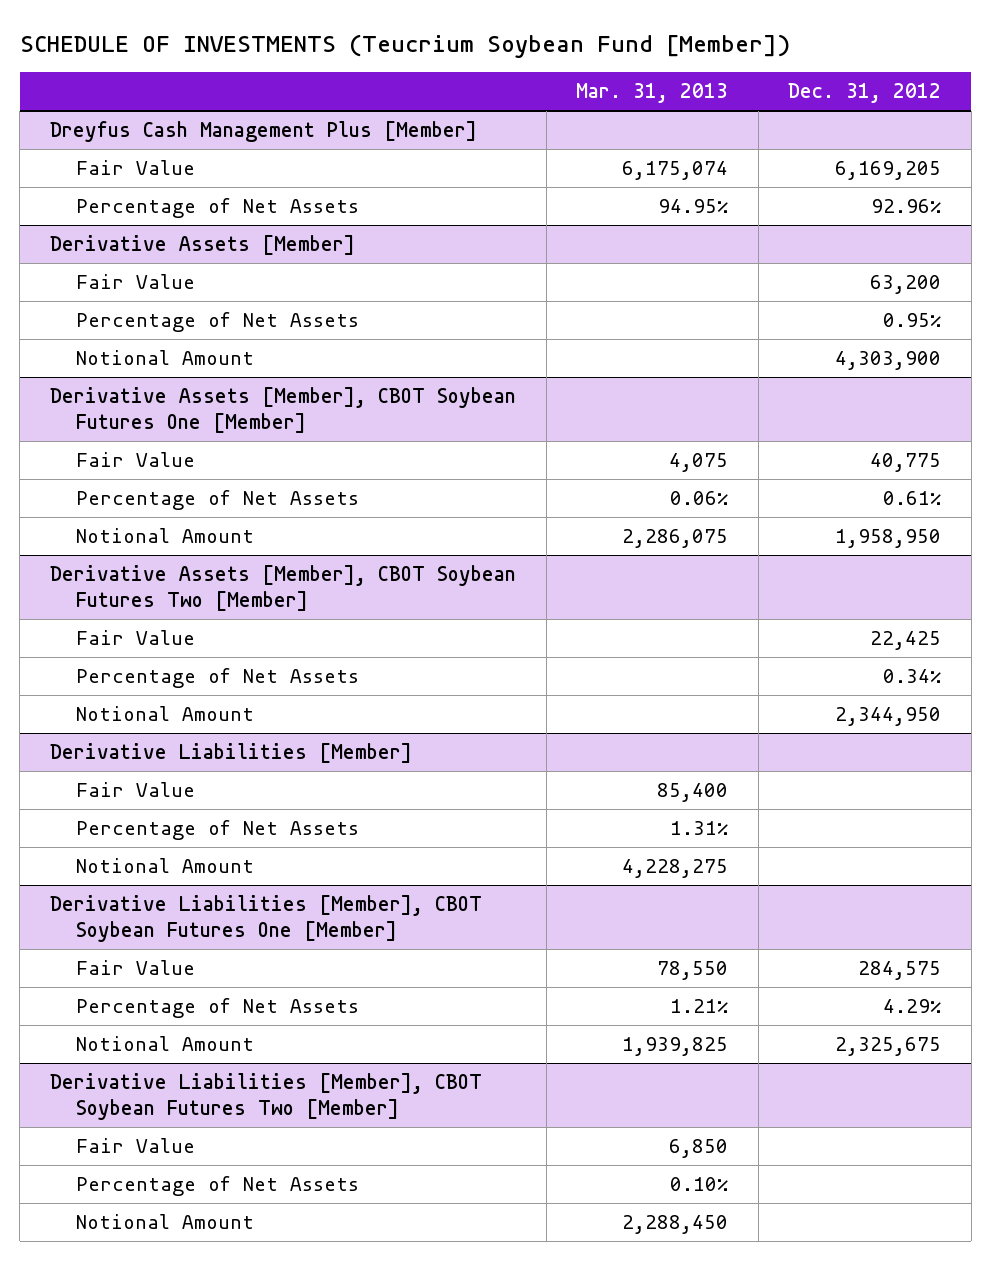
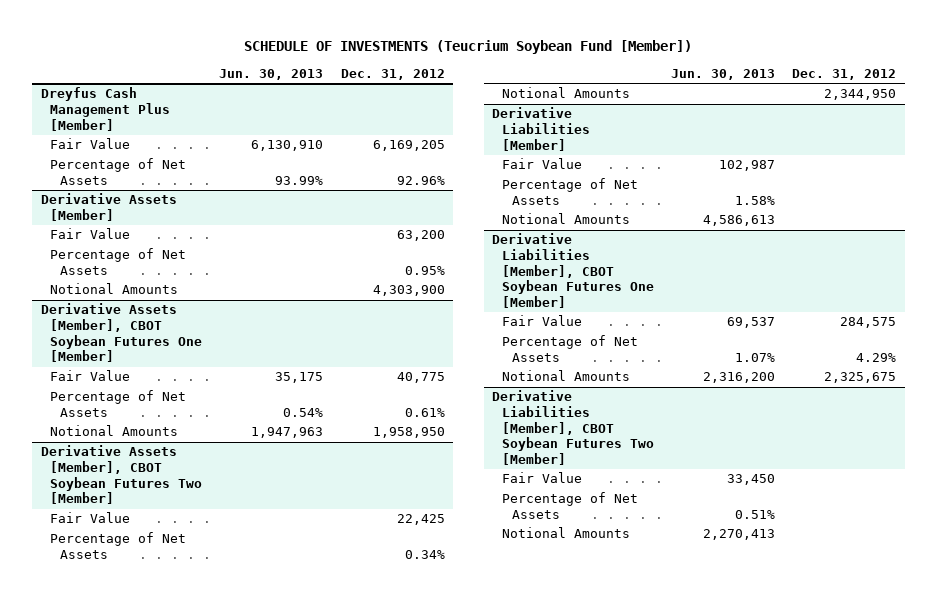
[576,83,729,104] Mar. 31, 2013 -> none
none -> [219,68,324,80] Jun. 30, 2013
[76,350,255,366] Notional Amount -> [50,283,179,295] Notional Amounts
[76,528,255,544] Notional Amount -> [50,425,179,437] Notional Amounts
[76,706,255,722] Notional Amount -> [502,87,631,99] Notional Amounts
[76,858,255,874] Notional Amount -> [502,213,631,225] Notional Amounts
[76,1036,255,1052] Notional Amount -> [502,370,631,382] Notional Amounts
[76,1214,255,1230] Notional Amount -> [502,527,631,539] Notional Amounts

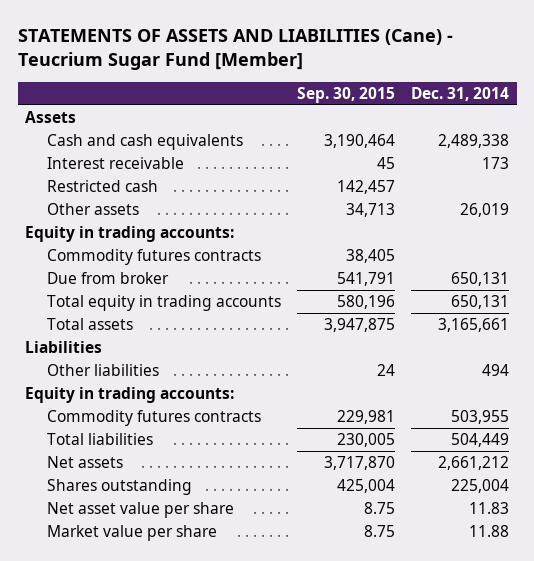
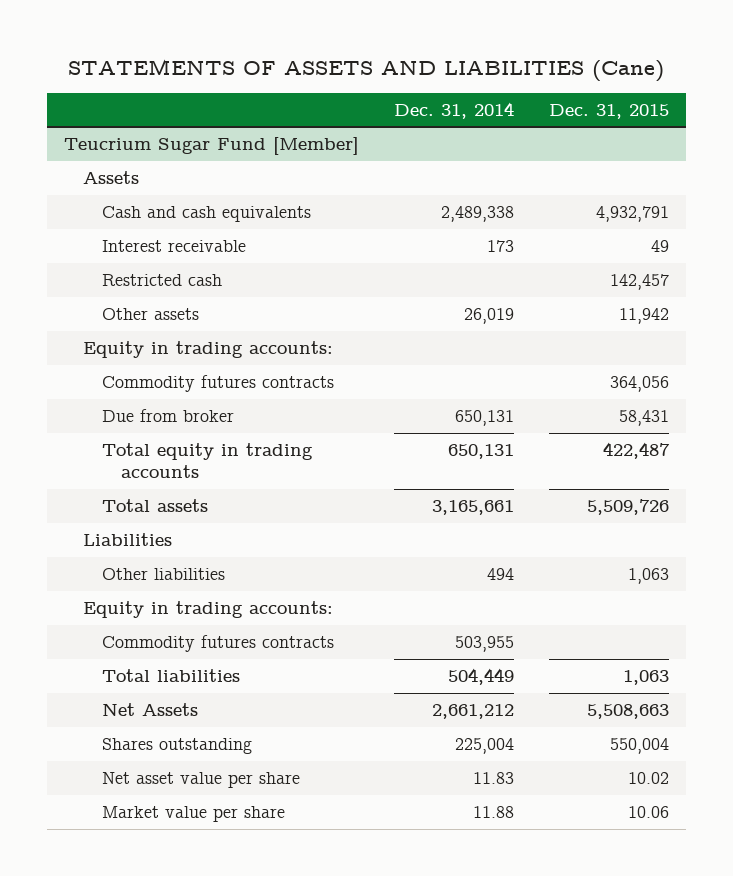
[17,28,453,70] STATEMENTS OF ASSETS AND LIABILITIES (Cane) - Teucrium Sugar Fund [Member] -> [68,58,665,82] STATEMENTS OF ASSETS AND LIABILITIES (Cane)
[297,86,396,103] Sep. 30, 2015 -> none
none -> [548,103,669,119] Dec. 31, 2015
none -> [64,137,360,156] Teucrium Sugar Fund [Member]
[47,456,124,469] Net assets -> [102,703,199,717] Net Assets

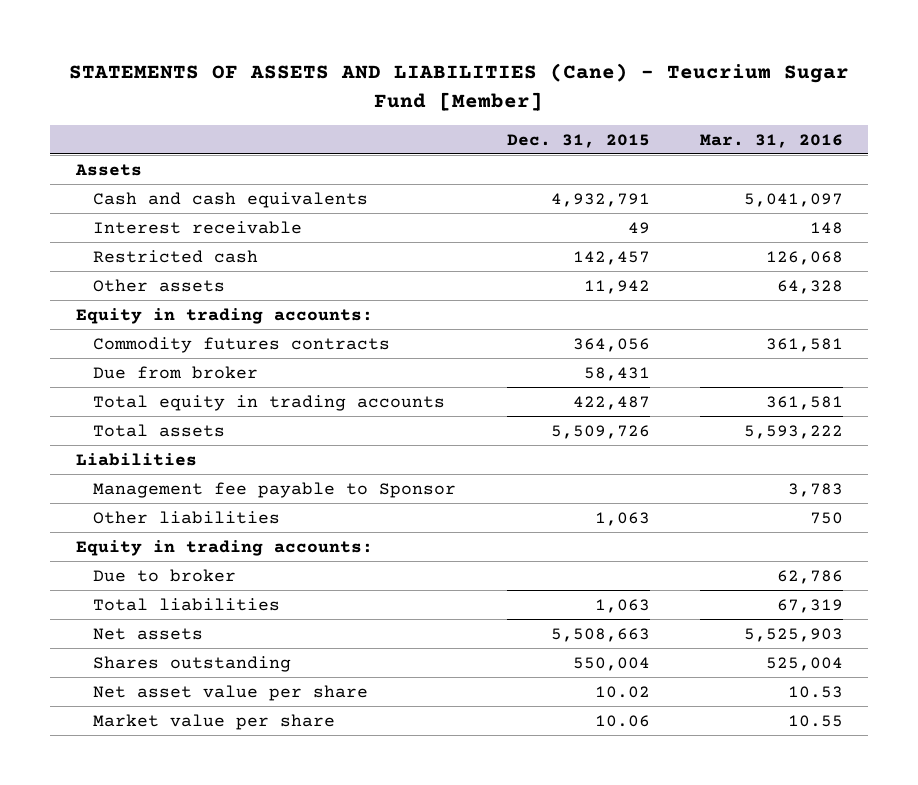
[68,58,665,82] STATEMENTS OF ASSETS AND LIABILITIES (Cane) -> [69,63,850,111] STATEMENTS OF ASSETS AND LIABILITIES (Cane) - Teucrium Sugar Fund [Member]
[393,101,514,119] Dec. 31, 2014 -> none
none -> [699,133,843,148] Mar. 31, 2016
[64,137,360,156] Teucrium Sugar Fund [Member] -> none
none -> [93,481,457,498] Management fee payable to Sponsor
[102,635,335,653] Commodity futures contracts -> none
none -> [93,568,237,582] Due to broker
[102,703,199,717] Net Assets -> [93,627,204,640] Net assets

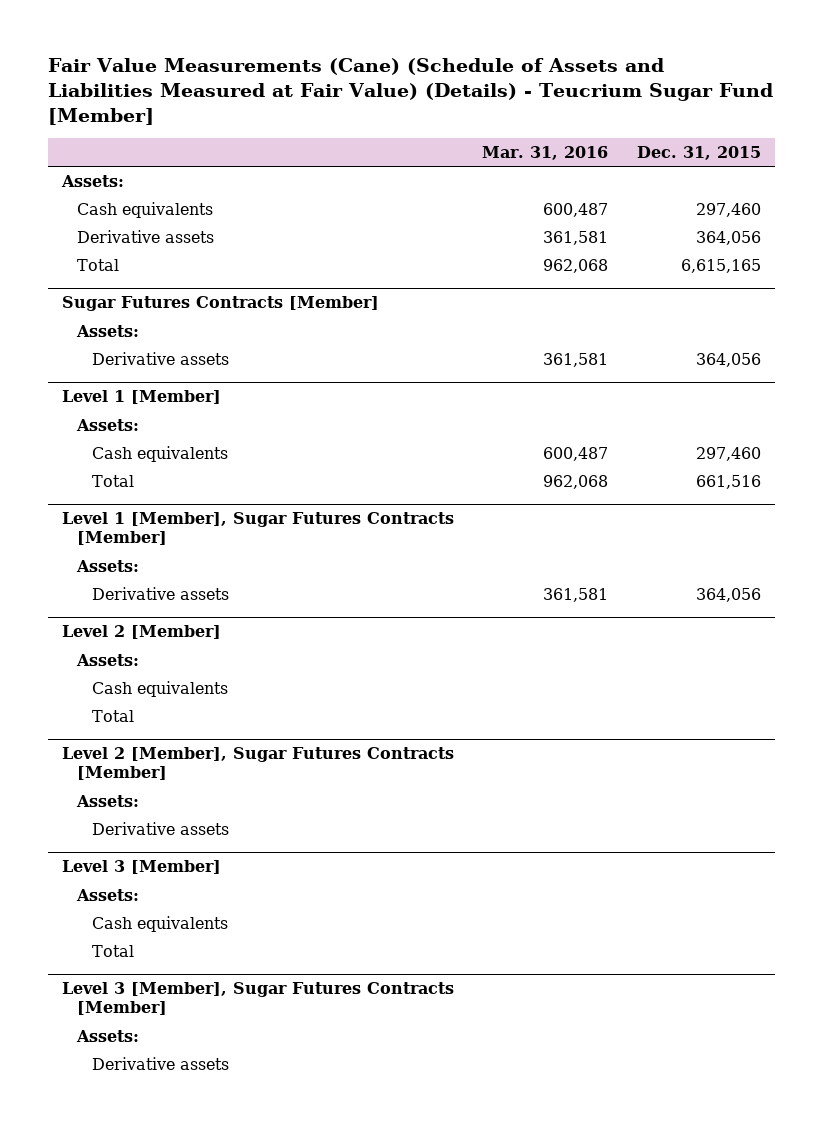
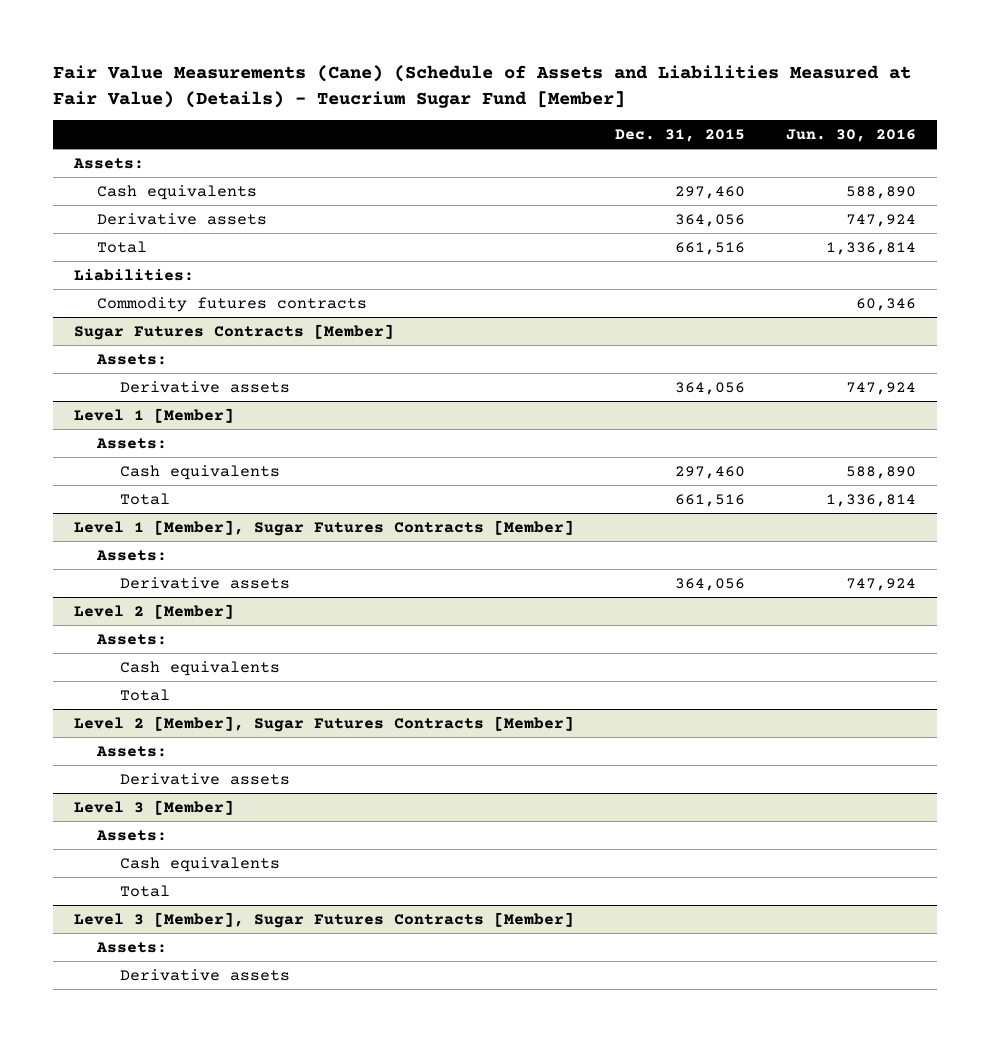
[482,146,609,161] Mar. 31, 2016 -> none
none -> [786,128,917,142] Jun. 30, 2016
[681,258,762,273] 6,615,165 -> [674,241,745,255] 661,516
none -> [73,268,194,281] Liabilities:
none -> [96,296,367,312] Commodity futures contracts

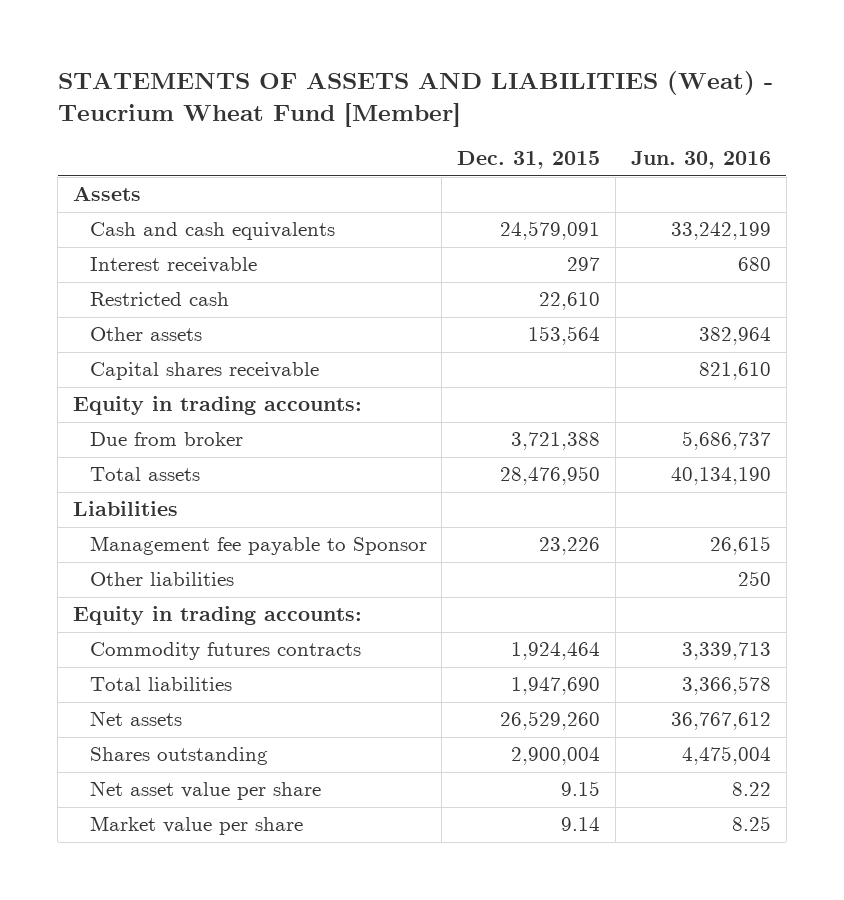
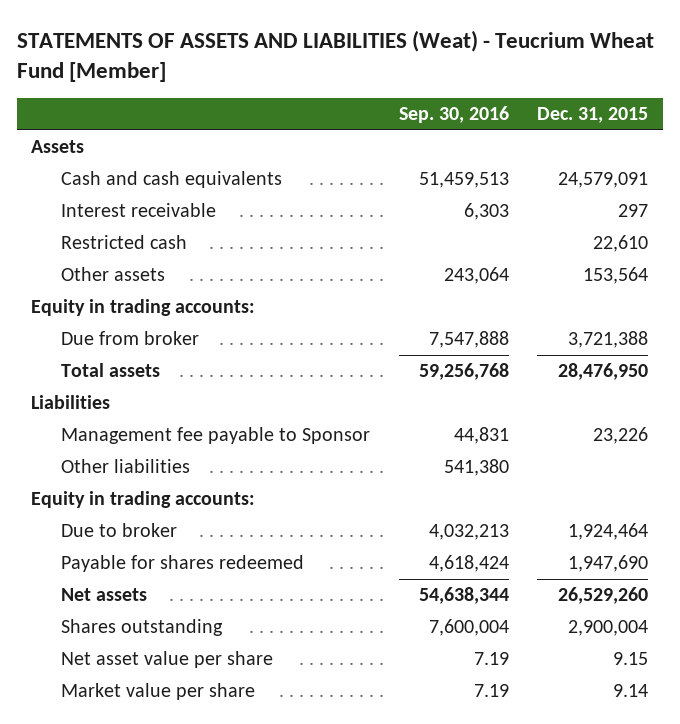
[630,151,771,170] Jun. 30, 2016 -> none
none -> [398,106,509,124] Sep. 30, 2016
[89,362,319,381] Capital shares receivable -> none
[89,642,361,661] Commodity futures contracts -> [60,523,177,538] Due to broker
[89,677,232,692] Total liabilities -> [60,555,304,573] Payable for shares redeemed

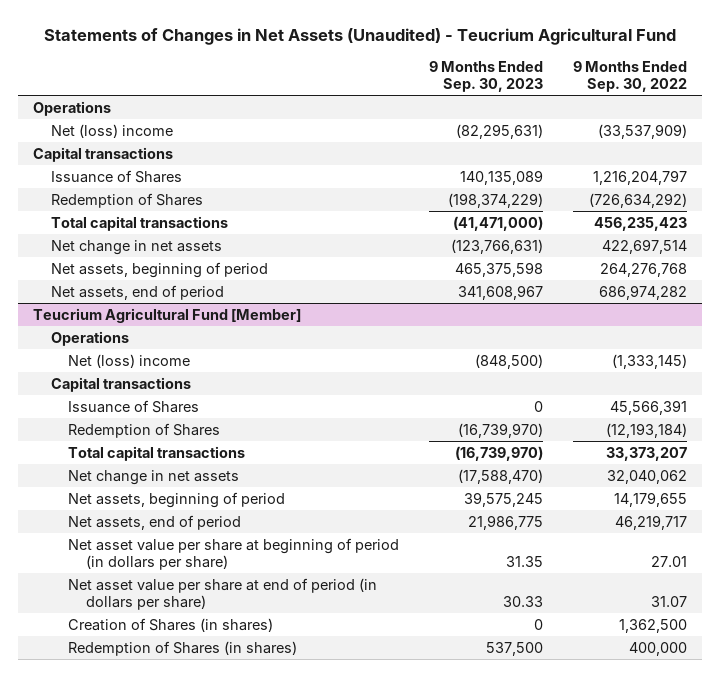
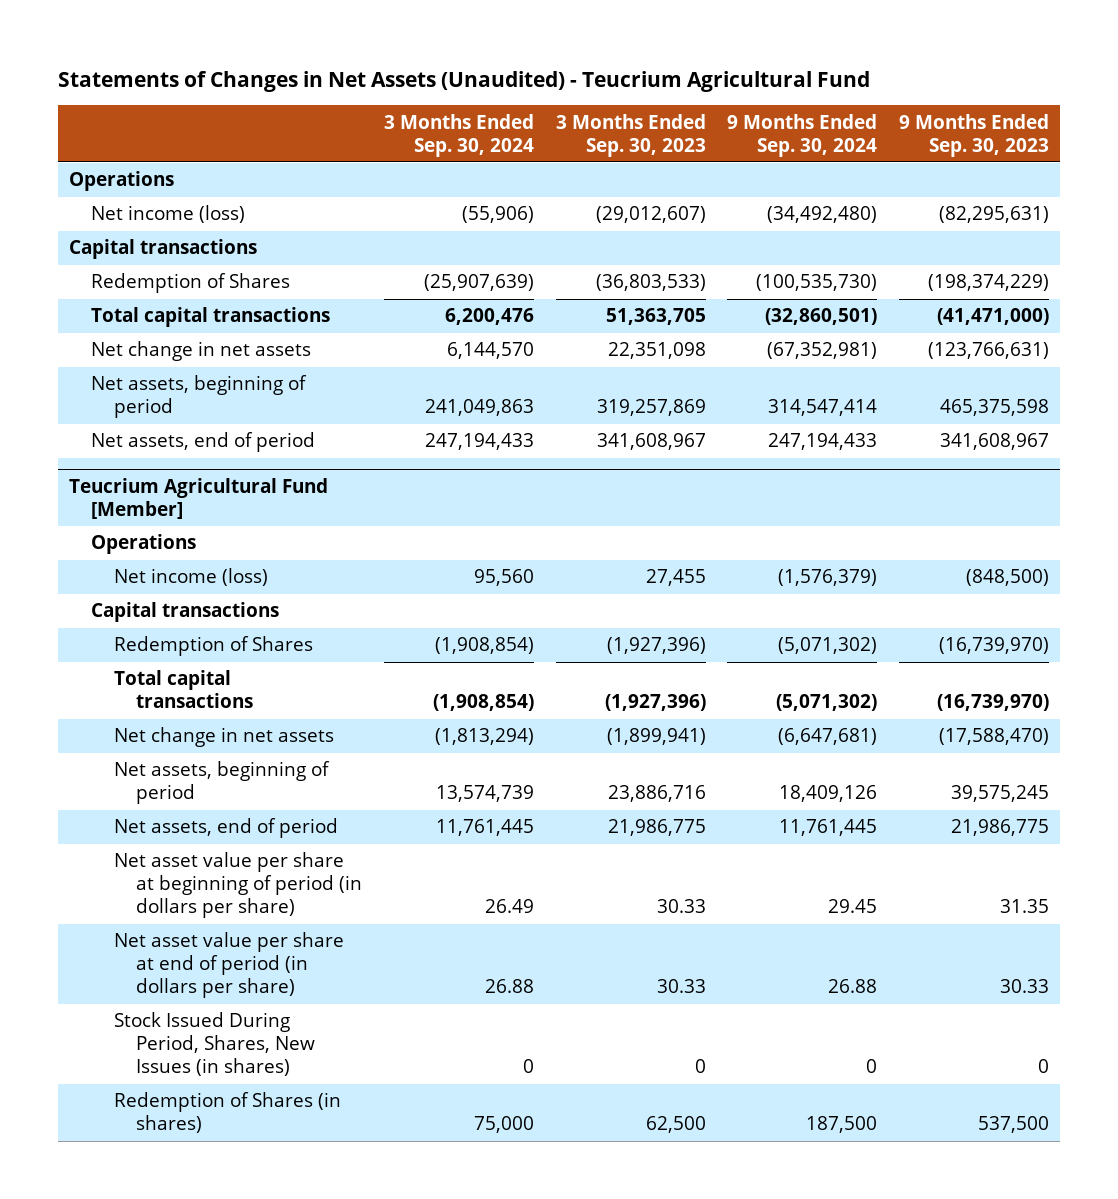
[572,60,687,93] 9 Months Ended Sep. 30, 2022 -> none
none -> [383,113,534,157] 3 Months Ended Sep. 30, 2024
none -> [555,113,706,157] 3 Months Ended Sep. 30, 2023
none -> [727,113,878,157] 9 Months Ended Sep. 30, 2024
[50,123,173,138] Net (loss) income -> [91,205,246,224] Net income (loss)
[50,169,182,183] Issuance of Shares -> none
[68,353,191,368] Net (loss) income -> [113,568,268,587] Net income (loss)
[68,399,200,413] Issuance of Shares -> none
[68,617,274,632] Creation of Shares (in shares) -> [113,1012,316,1077] Stock Issued During Period, Shares, New Issues (in shares)

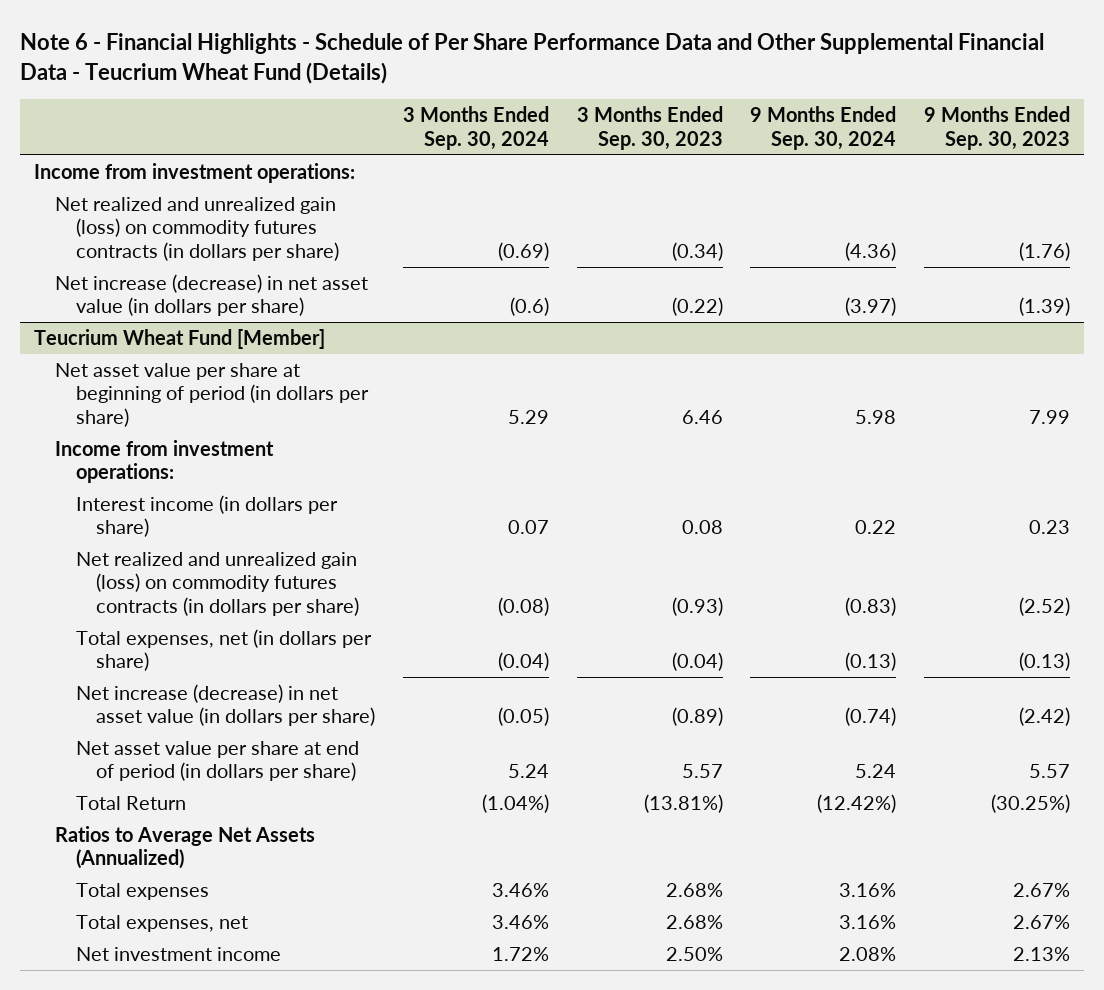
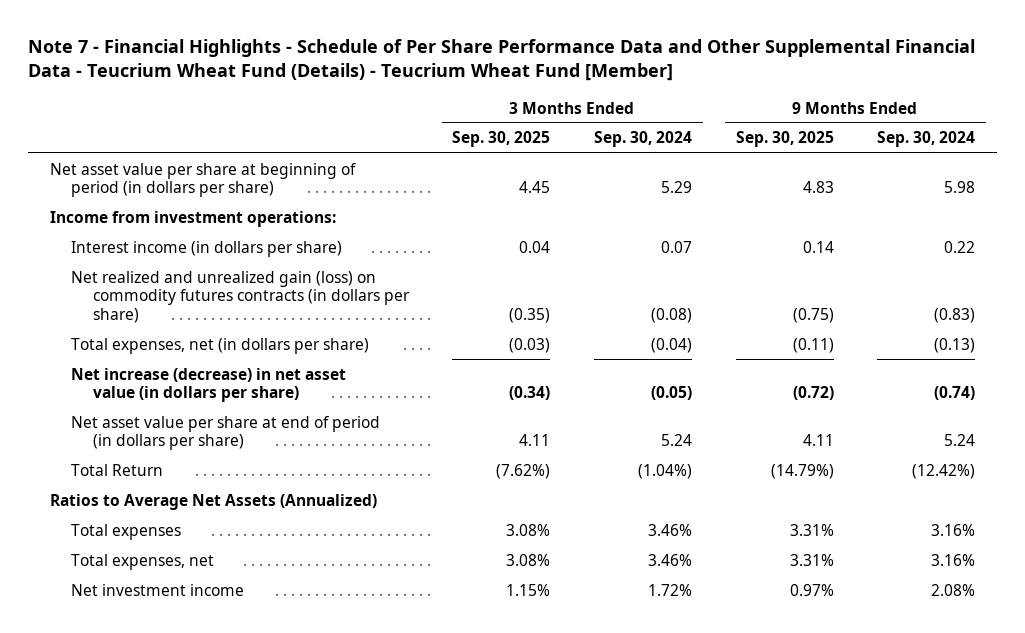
[20,33,1045,85] Note 6 - Financial Highlights - Schedule of Per Share Performance Data and Other Supplemental Financial Data - Teucrium Wheat Fund (Details) -> [28,38,976,82] Note 7 - Financial Highlights - Schedule of Per Share Performance Data and Other Supplemental Financial Data - Teucrium Wheat Fund (Details) - Teucrium Wheat Fund [Member]
[576,106,723,150] 3 Months Ended Sep. 30, 2023 -> none
[924,106,1071,150] 9 Months Ended Sep. 30, 2023 -> none
none -> [452,131,551,148] Sep. 30, 2025
none -> [735,131,834,148] Sep. 30, 2025
[33,162,355,183] Income from investment operations: -> none
[54,196,339,261] Net realized and unrealized gain (loss) on commodity futures contracts (in dollars per share) -> none
[54,273,368,317] Net increase (decrease) in net asset value (in dollars per share) -> none
[33,328,325,349] Teucrium Wheat Fund [Member] -> none

